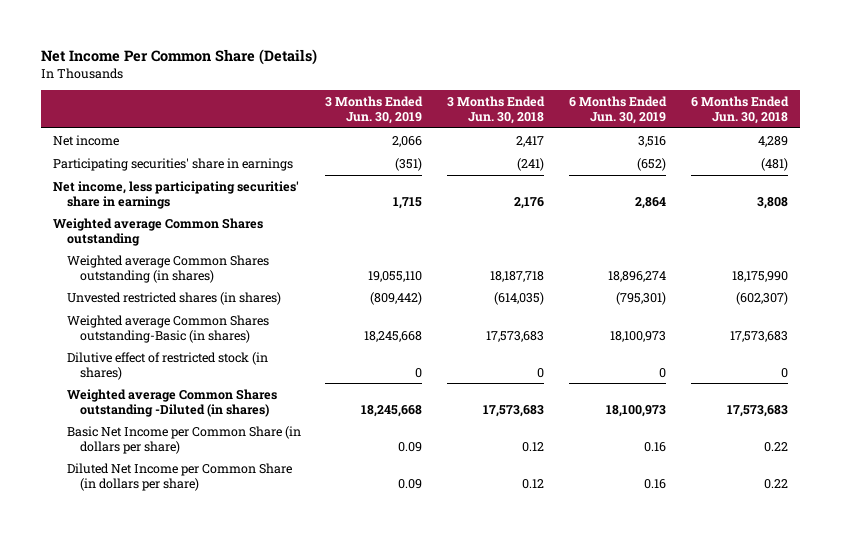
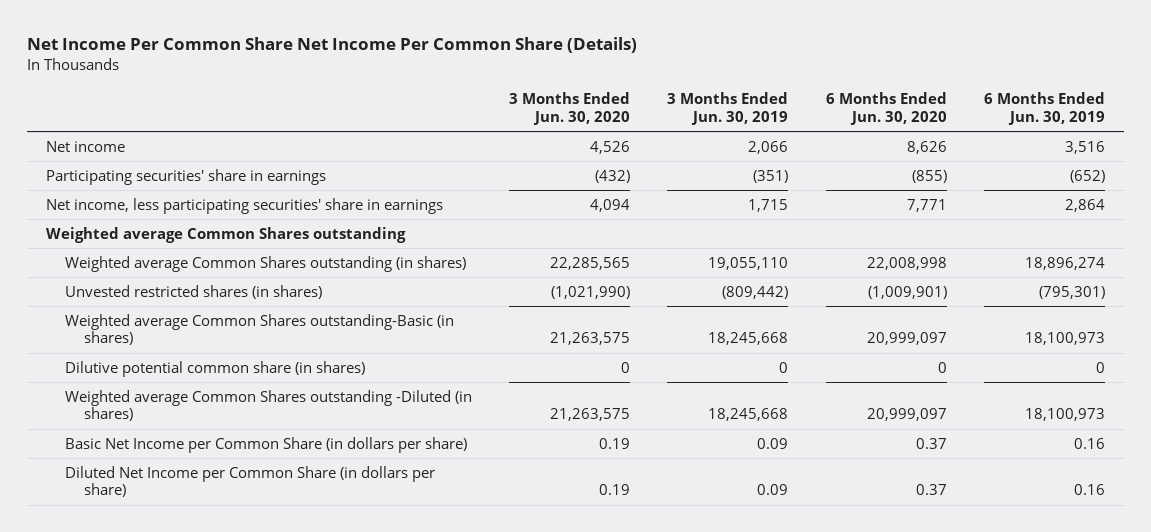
[40,48,317,65] Net Income Per Common Share (Details) -> [26,36,637,53] Net Income Per Common Share Net Income Per Common Share (Details)
[447,96,546,125] 3 Months Ended Jun. 30, 2018 -> none
[690,96,789,125] 6 Months Ended Jun. 30, 2018 -> none
none -> [509,91,631,125] 3 Months Ended Jun. 30, 2020
none -> [825,91,947,125] 6 Months Ended Jun. 30, 2020
[66,351,268,380] Dilutive effect of restricted stock (in shares) -> [64,360,365,377] Dilutive potential common share (in shares)

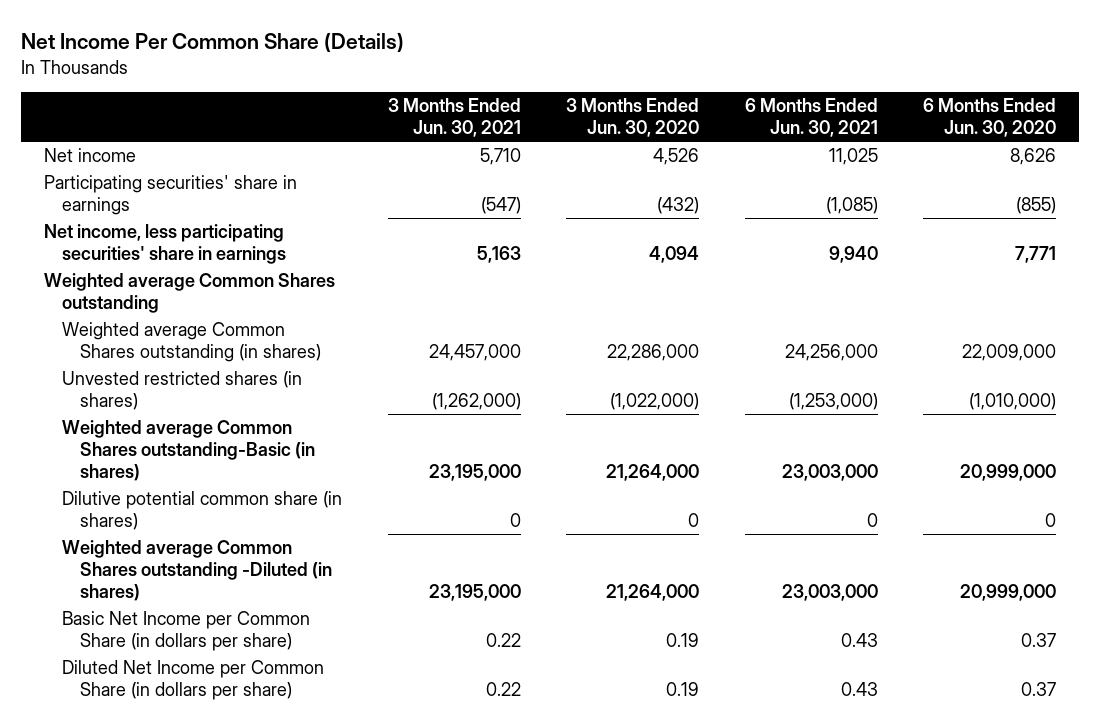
[26,36,637,53] Net Income Per Common Share Net Income Per Common Share (Details) -> [21,32,405,53] Net Income Per Common Share (Details)
[667,91,789,125] 3 Months Ended Jun. 30, 2019 -> none
[983,91,1105,125] 6 Months Ended Jun. 30, 2019 -> none
none -> [387,98,521,138] 3 Months Ended Jun. 30, 2021
none -> [744,98,878,138] 6 Months Ended Jun. 30, 2021
[550,256,631,270] 22,285,565 -> [607,344,700,362] 22,286,000
[866,256,947,270] 22,008,998 -> [961,344,1056,362] 22,009,000
[551,285,631,299] (1,021,990) -> [610,393,700,411] (1,022,000)
[867,285,947,299] (1,009,901) -> [968,393,1056,411] (1,010,000)
[550,332,631,346] 21,263,575 -> [606,464,700,482] 21,264,000
[866,332,947,346] 20,999,097 -> [959,464,1056,482] 20,999,000
[550,408,631,422] 21,263,575 -> [606,584,700,602] 21,264,000
[866,408,947,422] 20,999,097 -> [959,584,1056,602] 20,999,000

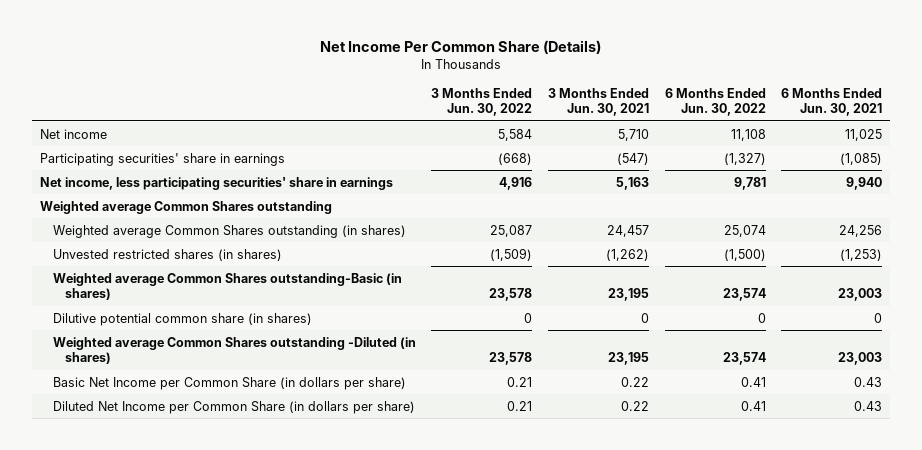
[566,98,700,138] 3 Months Ended Jun. 30, 2020 -> none
[922,98,1056,138] 6 Months Ended Jun. 30, 2020 -> none
none -> [431,87,533,117] 3 Months Ended Jun. 30, 2022
none -> [664,87,766,117] 6 Months Ended Jun. 30, 2022
[428,344,521,362] 24,457,000 -> [606,224,649,237] 24,457
[784,344,878,362] 24,256,000 -> [839,224,883,237] 24,256
[431,393,521,411] (1,262,000) -> [605,248,649,261] (1,262)
[788,393,878,411] (1,253,000) -> [840,248,883,261] (1,253)
[428,464,521,482] 23,195,000 -> [607,288,649,302] 23,195
[781,464,878,482] 23,003,000 -> [838,288,883,302] 23,003
[428,584,521,602] 23,195,000 -> [607,352,649,366] 23,195
[781,584,878,602] 23,003,000 -> [838,352,883,366] 23,003

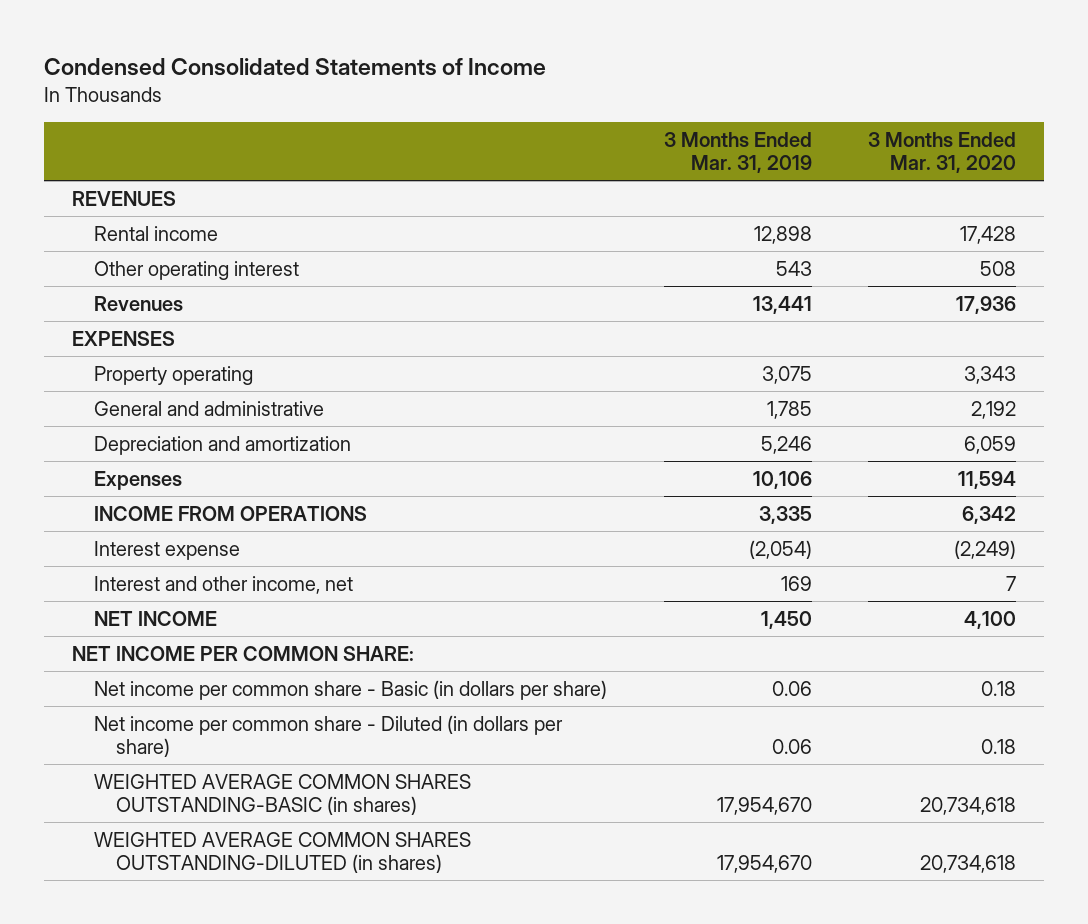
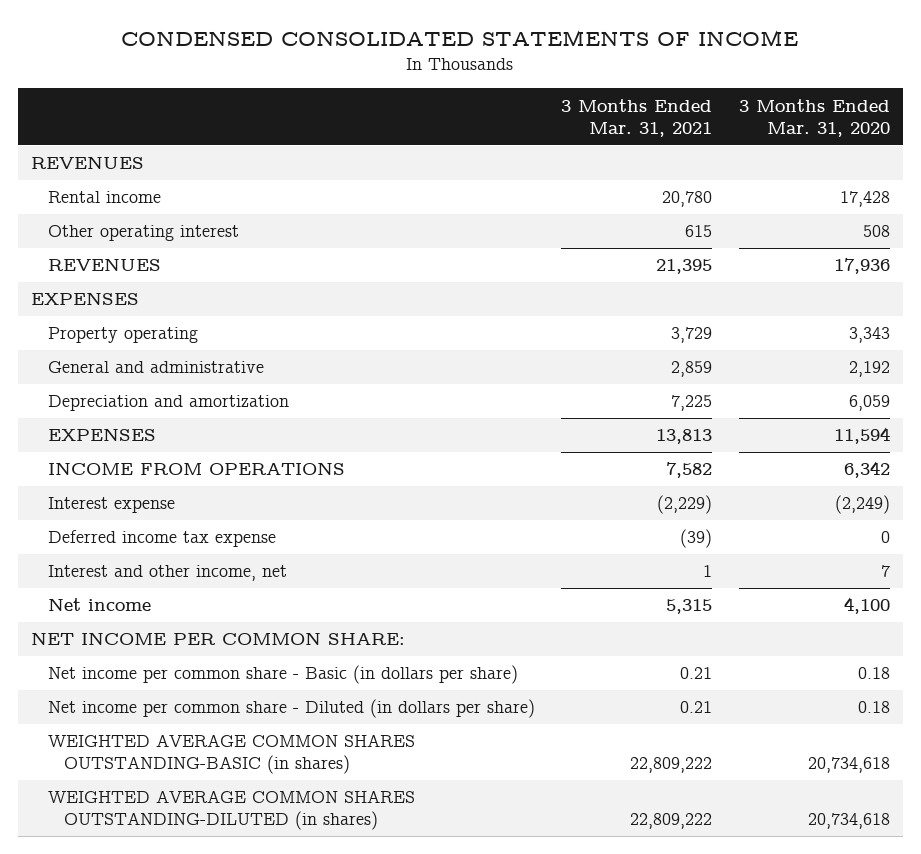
[43,57,546,76] Condensed Consolidated Statements of Income -> [121,29,799,46] CONDENSED CONSOLIDATED STATEMENTS OF INCOME
[663,131,812,174] 3 Months Ended Mar. 31, 2019 -> none
none -> [561,98,713,137] 3 Months Ended Mar. 31, 2021
[94,295,184,311] Revenues -> [47,258,161,272] REVENUES
[94,470,183,490] Expenses -> [47,428,156,442] EXPENSES
none -> [47,530,276,548] Deferred income tax expense
[94,610,218,626] NET INCOME -> [47,598,151,612] Net income

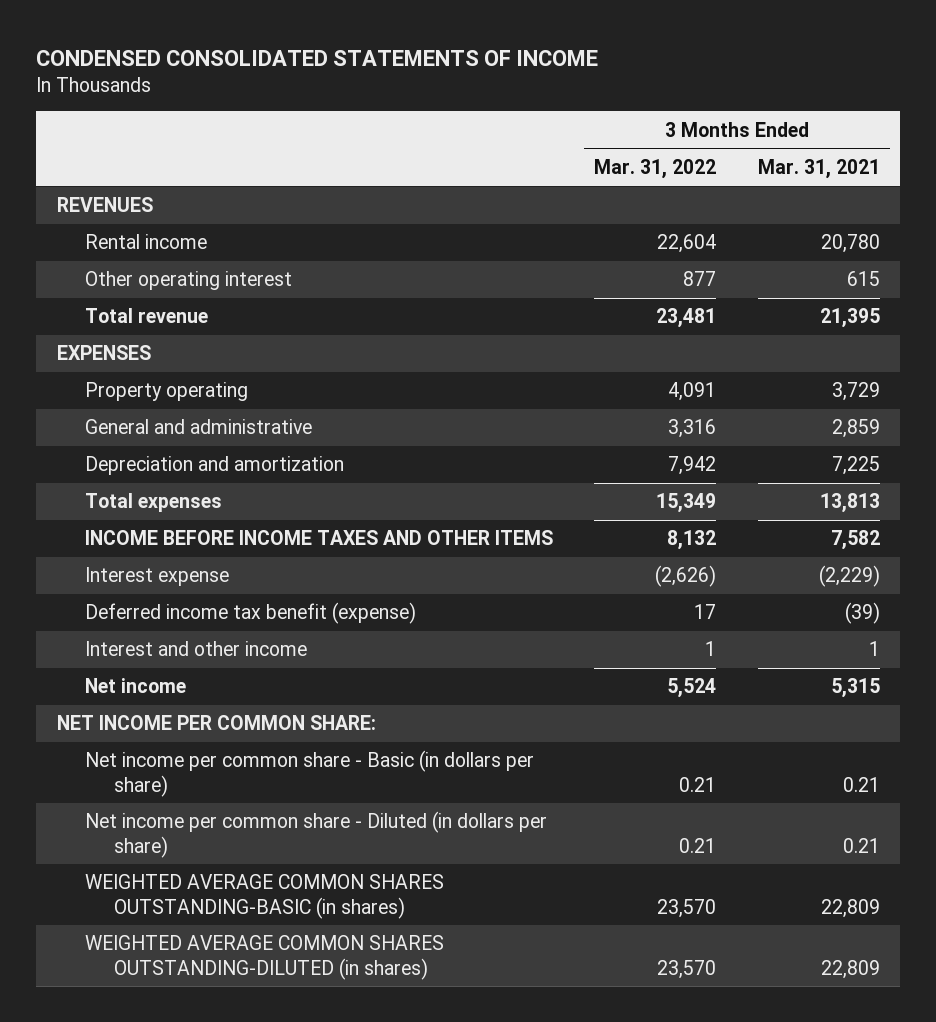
[738,98,890,137] 3 Months Ended Mar. 31, 2020 -> none
none -> [594,158,717,179] Mar. 31, 2022
[47,258,161,272] REVENUES -> [85,308,209,324] Total revenue
[47,428,156,442] EXPENSES -> [85,493,223,513] Total expenses
[47,462,345,476] INCOME FROM OPERATIONS -> [85,530,554,546] INCOME BEFORE INCOME TAXES AND OTHER ITEMS
[47,530,276,548] Deferred income tax expense -> [85,602,417,625] Deferred income tax benefit (expense)
[47,565,287,582] Interest and other income, net -> [85,641,308,657] Interest and other income
[630,757,713,774] 22,809,222 -> [820,898,880,918] 22,809
[630,813,713,830] 22,809,222 -> [820,959,880,979] 22,809

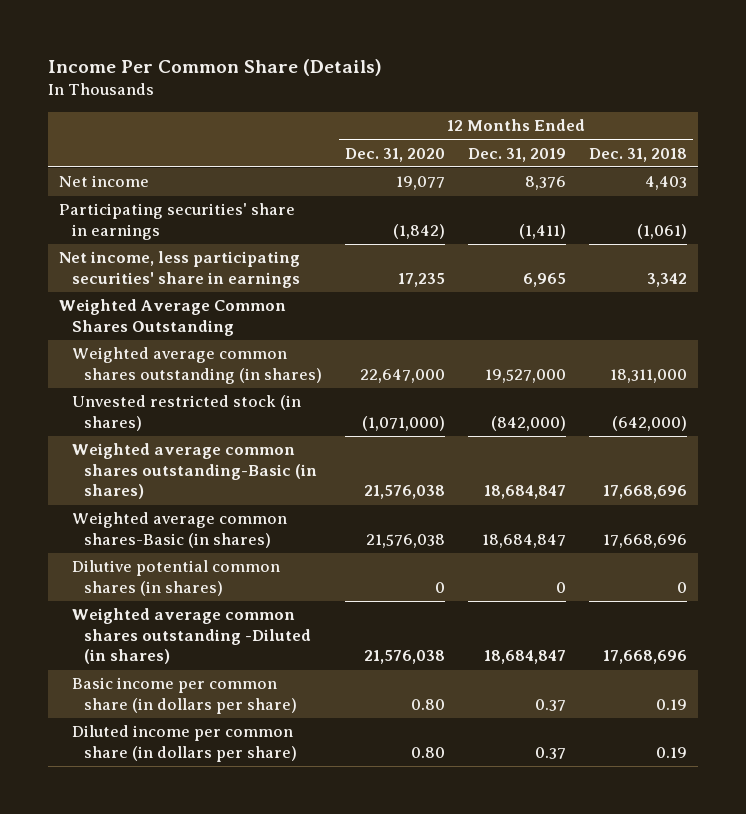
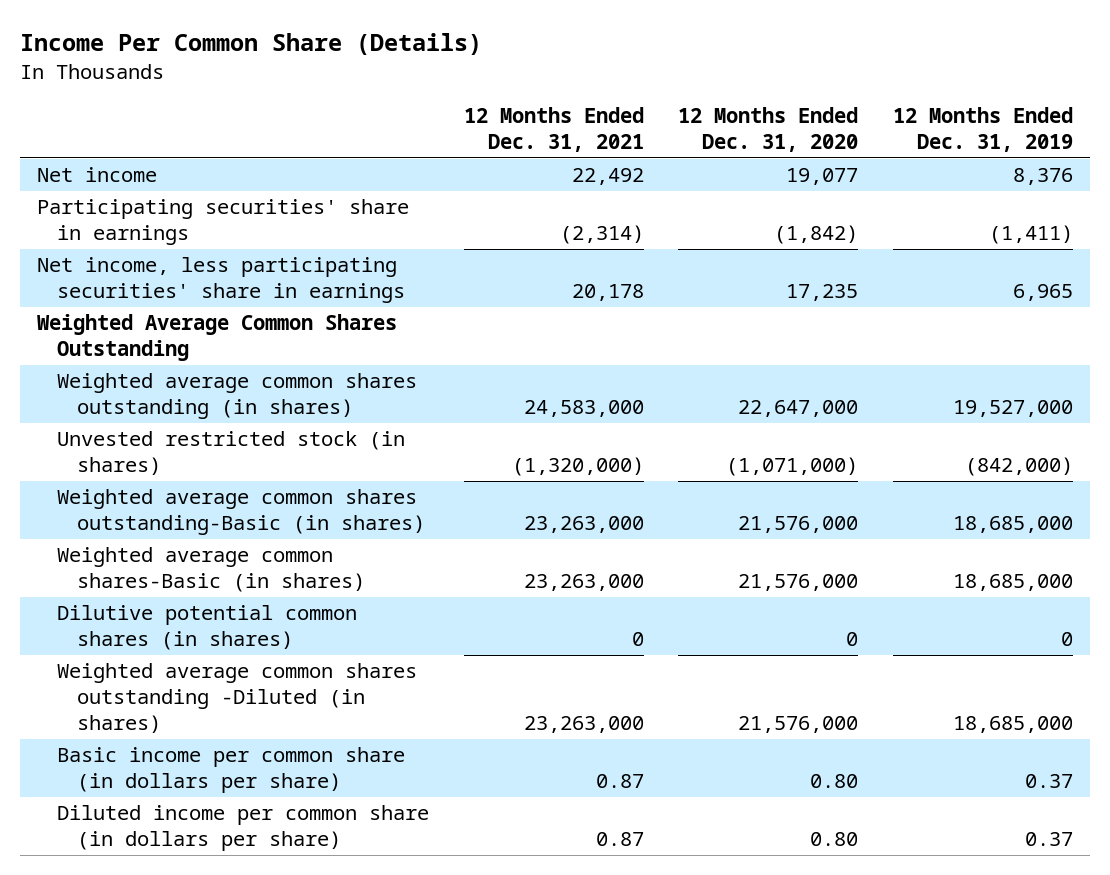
[588,147,687,162] Dec. 31, 2018 -> none
none -> [463,107,644,152] 12 Months Ended Dec. 31, 2021
[364,485,446,500] 21,576,038 -> [738,516,859,534] 21,576,000
[484,485,567,500] 18,684,847 -> [953,516,1074,534] 18,685,000
[366,533,446,548] 21,576,038 -> [738,574,859,592] 21,576,000
[482,533,567,548] 18,684,847 -> [953,574,1074,592] 18,685,000
[364,650,446,665] 21,576,038 -> [738,715,859,733] 21,576,000
[484,650,567,665] 18,684,847 -> [953,715,1074,733] 18,685,000

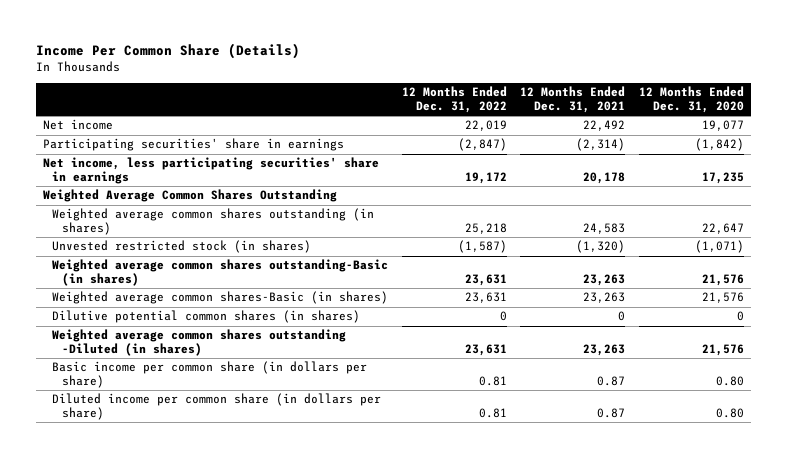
[893,107,1074,152] 12 Months Ended Dec. 31, 2019 -> none
none -> [401,86,507,113] 12 Months Ended Dec. 31, 2022
[523,400,644,418] 24,583,000 -> [583,223,626,235] 24,583
[738,400,859,418] 22,647,000 -> [701,223,744,235] 22,647
[511,457,644,477] (1,320,000) -> [576,240,626,254] (1,320)
[726,457,859,477] (1,071,000) -> [694,240,744,254] (1,071)
[523,516,644,534] 23,263,000 -> [583,274,626,287] 23,263
[738,516,859,534] 21,576,000 -> [701,274,744,287] 21,576
[523,574,644,592] 23,263,000 -> [583,292,626,304] 23,263
[738,574,859,592] 21,576,000 -> [701,292,744,304] 21,576
[523,715,644,733] 23,263,000 -> [583,344,626,357] 23,263
[738,715,859,733] 21,576,000 -> [701,344,744,357] 21,576

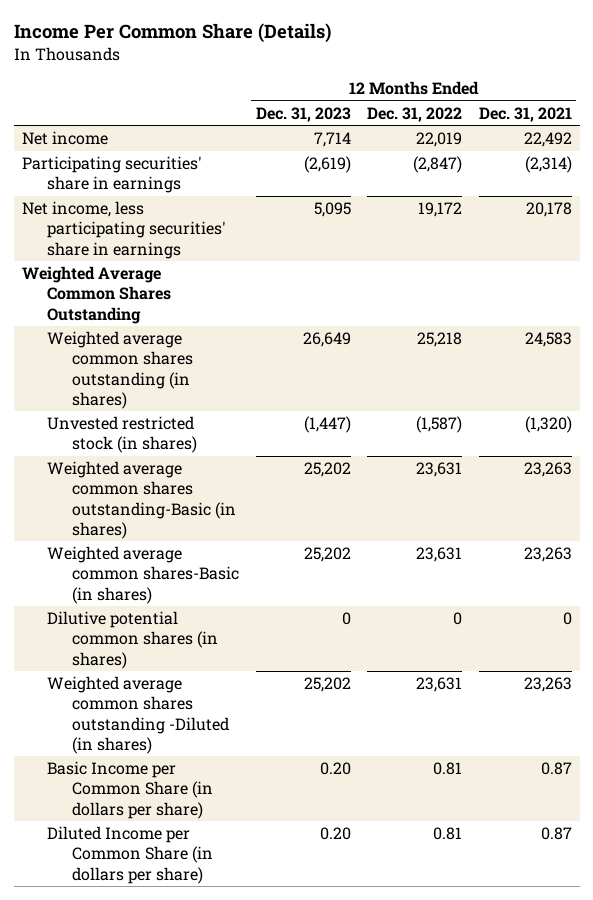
[638,86,744,113] 12 Months Ended Dec. 31, 2020 -> none
none -> [255,106,351,122] Dec. 31, 2023
[52,361,368,389] Basic income per common share (in dollars per share) -> [46,761,214,819] Basic Income per Common Share (in dollars per share)
[52,393,382,421] Diluted income per common share (in dollars per share) -> [46,826,214,884] Diluted Income per Common Share (in dollars per share)

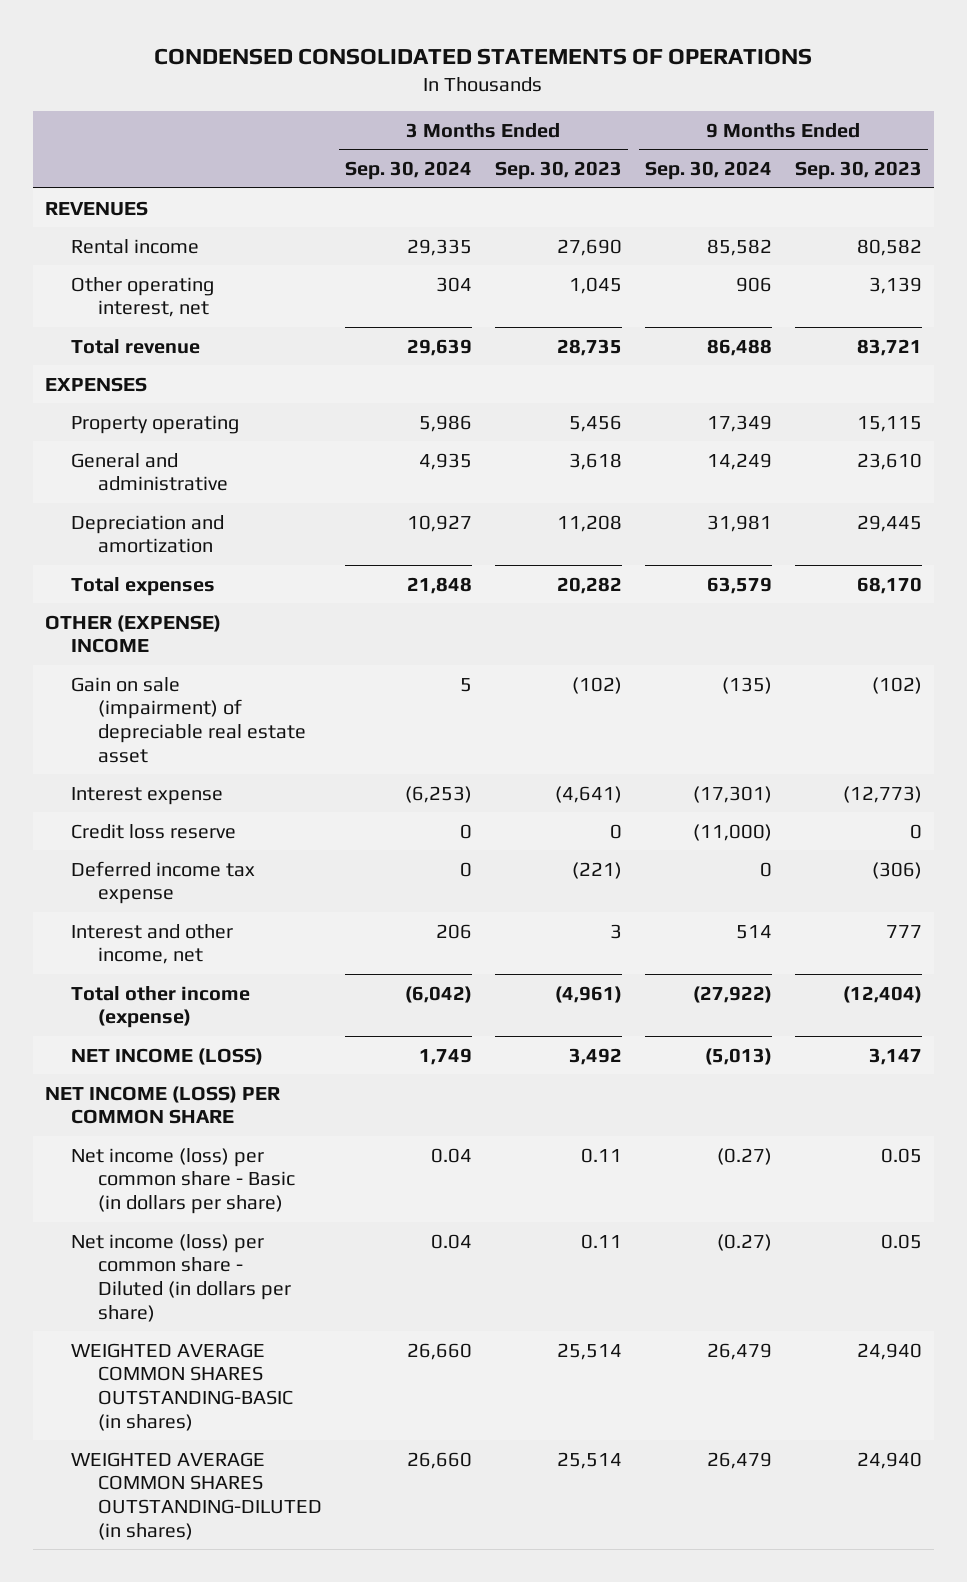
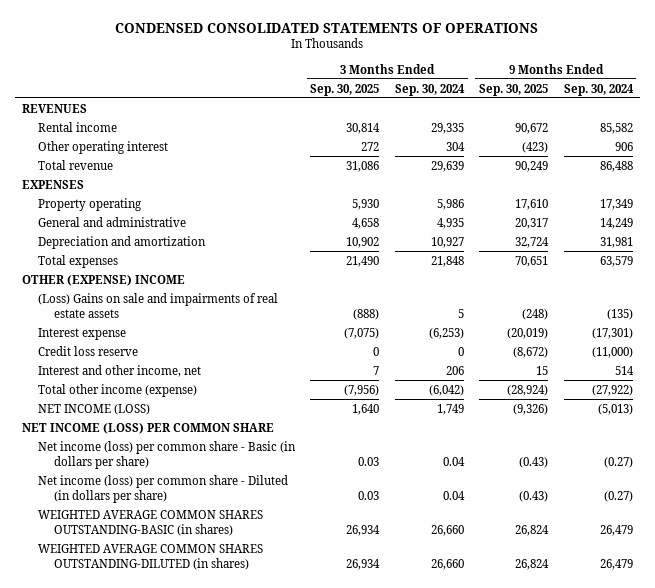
[494,161,622,181] Sep. 30, 2023 -> none
[794,161,922,181] Sep. 30, 2023 -> none
none -> [310,83,380,96] Sep. 30, 2025
none -> [479,83,549,96] Sep. 30, 2025
[71,276,215,318] Other operating interest, net -> [38,140,169,154] Other operating interest
[71,676,306,763] Gain on sale (impairment) of depreciable real estate asset -> [38,292,279,318] (Loss) Gains on sale and impairments of real estate assets
[71,860,256,905] Deferred income tax expense -> none

